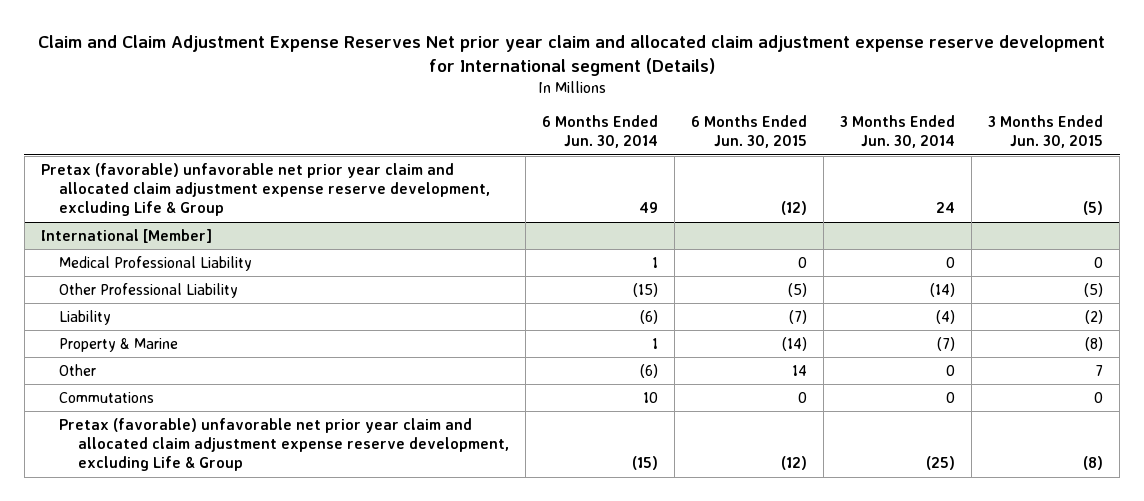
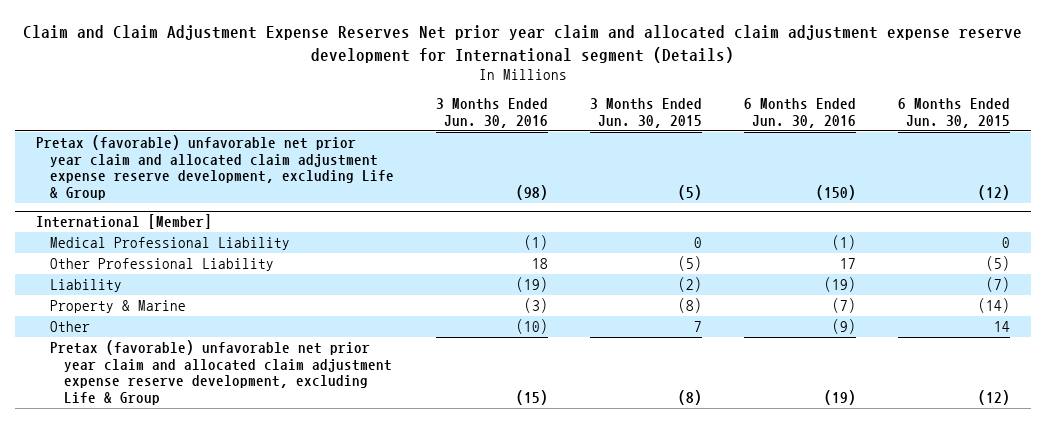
[542,115,659,149] 6 Months Ended Jun. 30, 2014 -> none
[840,115,956,149] 3 Months Ended Jun. 30, 2014 -> none
none -> [436,98,549,128] 3 Months Ended Jun. 30, 2016
none -> [744,98,857,128] 6 Months Ended Jun. 30, 2016
[59,391,155,403] Commutations -> none

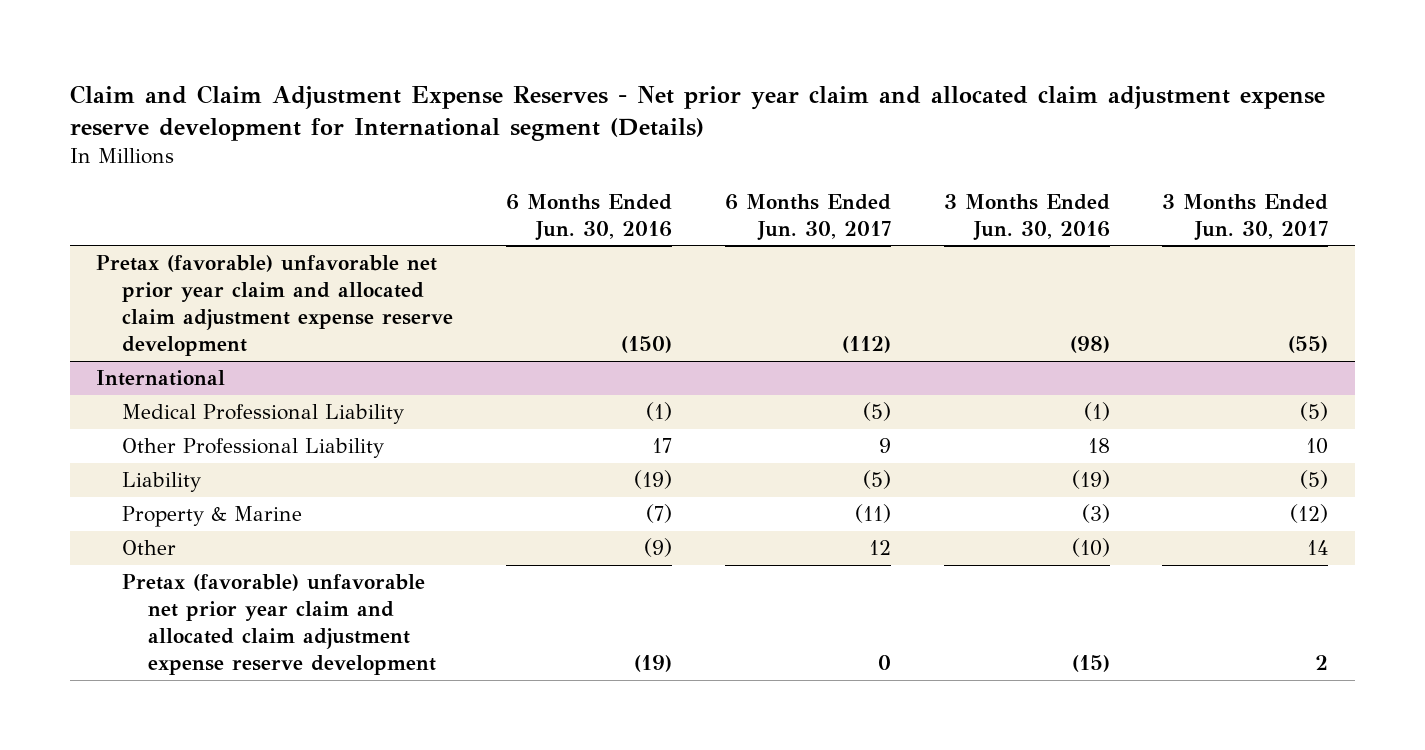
[23,25,1023,63] Claim and Claim Adjustment Expense Reserves Net prior year claim and allocated claim adjustment expense reserve development for International segment (Details) -> [69,84,1325,142] Claim and Claim Adjustment Expense Reserves - Net prior year claim and allocated claim adjustment expense reserve development for International segment (Details)
[590,98,703,128] 3 Months Ended Jun. 30, 2015 -> none
[898,98,1011,128] 6 Months Ended Jun. 30, 2015 -> none
none -> [724,193,891,241] 6 Months Ended Jun. 30, 2017
none -> [1162,193,1329,241] 3 Months Ended Jun. 30, 2017
[36,135,395,200] Pretax (favorable) unfavorable net prior year claim and allocated claim adjustment expense reserve development, excluding Life & Group -> [96,255,454,357] Pretax (favorable) unfavorable net prior year claim and allocated claim adjustment expense reserve development
[36,214,213,230] International [Member] -> [96,370,226,387] International
[50,340,393,405] Pretax (favorable) unfavorable net prior year claim and allocated claim adjustment expense reserve development, excluding Life & Group -> [122,574,436,676] Pretax (favorable) unfavorable net prior year claim and allocated claim adjustment expense reserve development

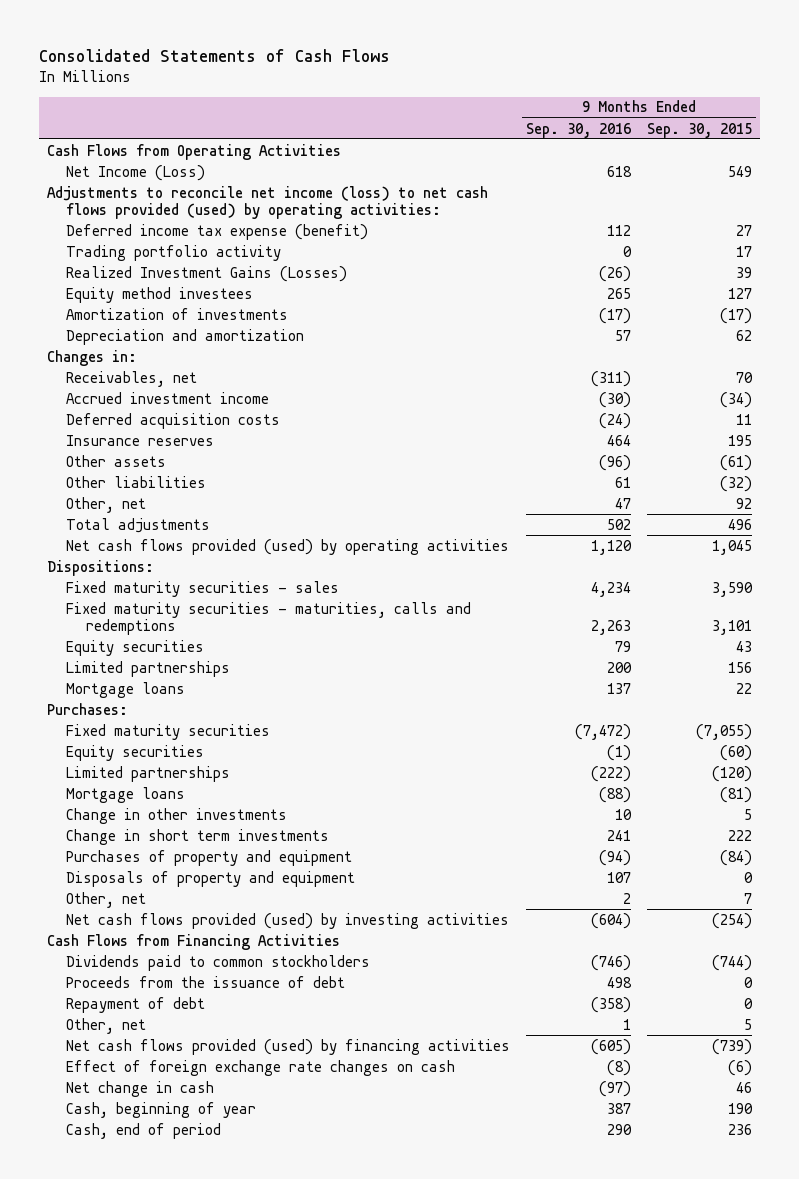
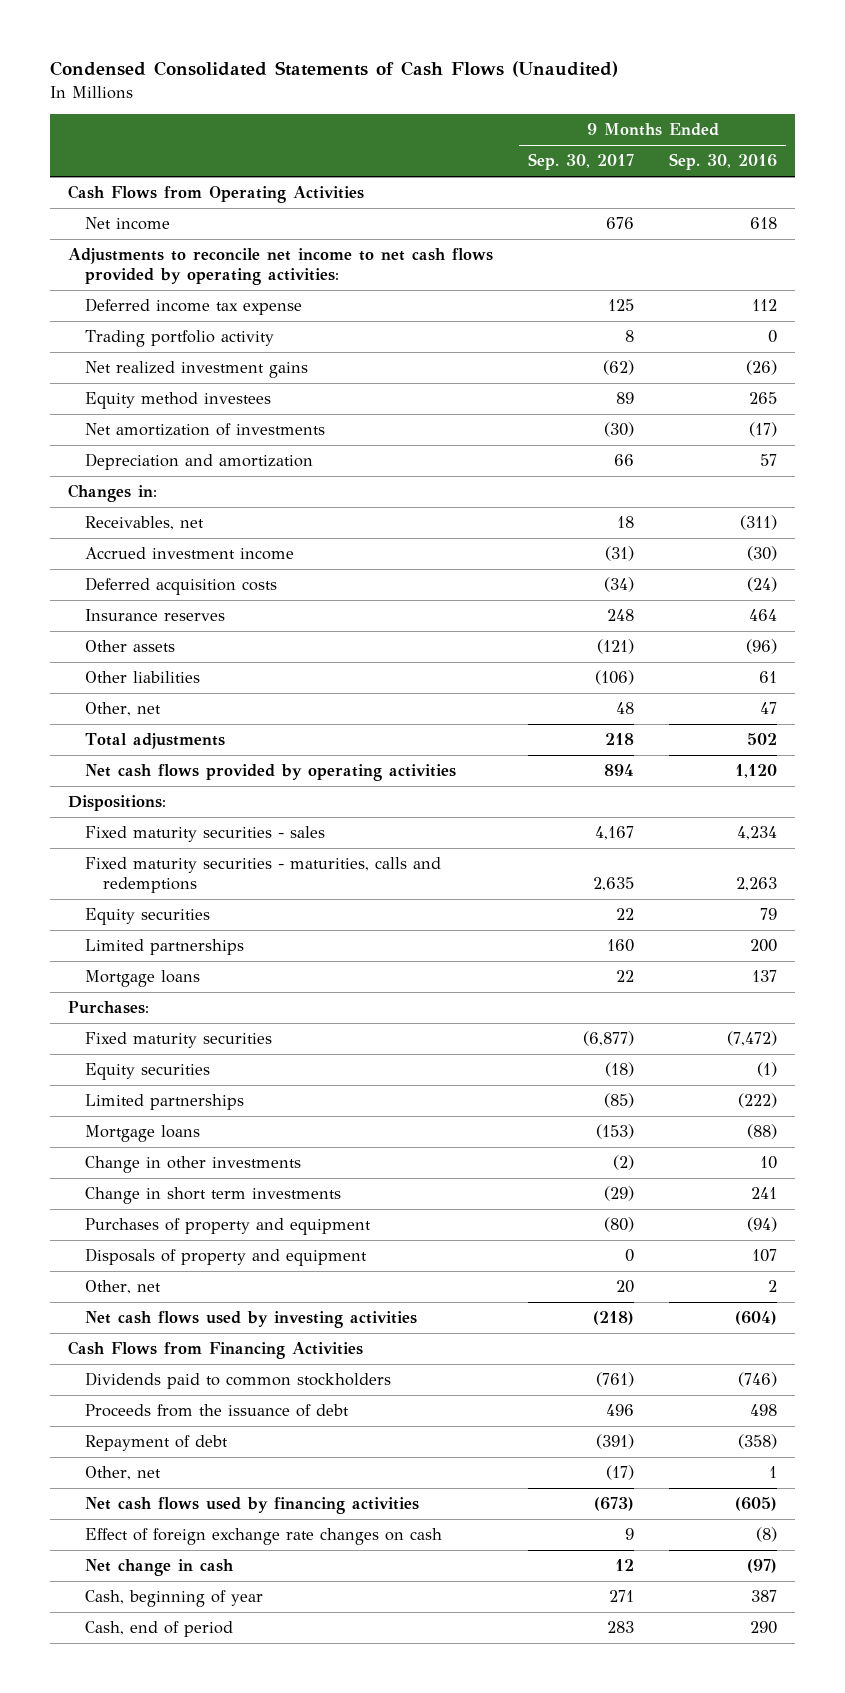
[38,48,390,62] Consolidated Statements of Cash Flows -> [49,61,618,78] Condensed Consolidated Statements of Cash Flows (Unaudited)
[647,122,753,138] Sep. 30, 2015 -> none
none -> [527,153,634,171] Sep. 30, 2017
[66,164,206,181] Net Income (Loss) -> [85,217,171,231] Net income
[46,185,488,219] Adjustments to reconcile net income (loss) to net cash flows provided (used) by operating activities: -> [67,248,493,286] Adjustments to reconcile net income to net cash flows provided by operating activities:
[66,223,369,240] Deferred income tax expense (benefit) -> [85,298,303,316] Deferred income tax expense
[66,265,348,282] Realized Investment Gains (Losses) -> [85,361,309,379] Net realized investment gains
[66,307,289,320] Amortization of investments -> [85,423,326,437] Net amortization of investments
[66,538,510,555] Net cash flows provided (used) by operating activities -> [85,764,457,782] Net cash flows provided by operating activities
[66,912,510,929] Net cash flows provided (used) by investing activities -> [85,1311,418,1329] Net cash flows used by investing activities
[66,1038,511,1055] Net cash flows provided (used) by financing activities -> [85,1497,420,1515] Net cash flows used by financing activities

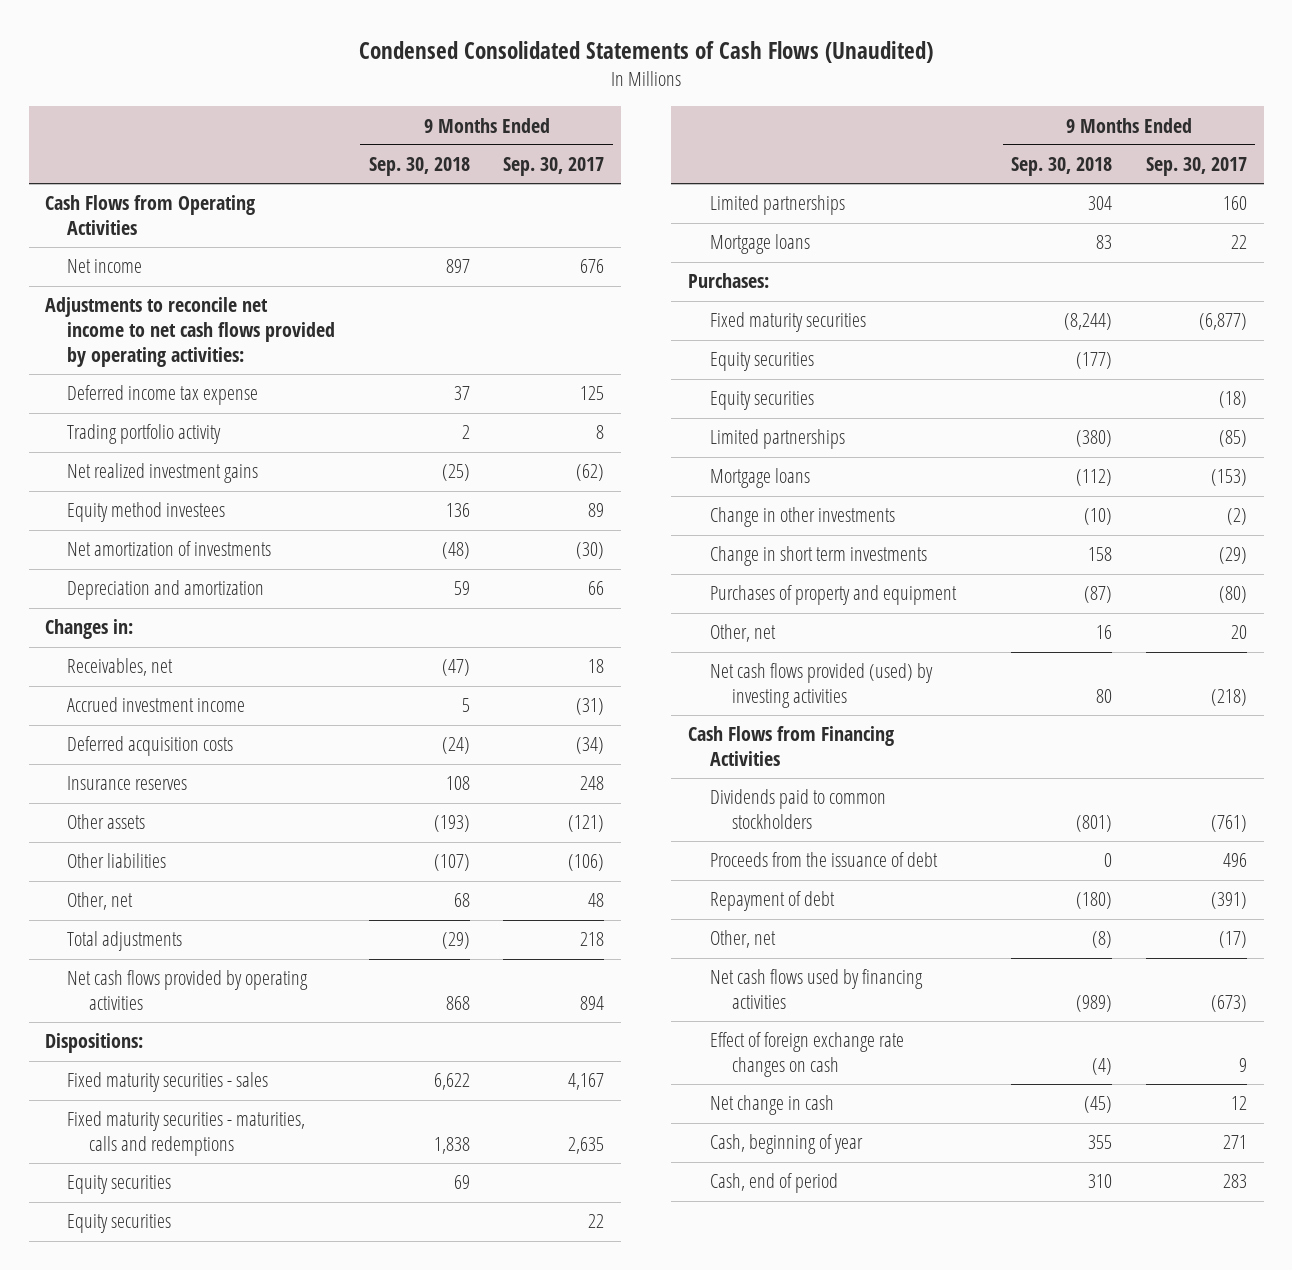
[669,153,778,171] Sep. 30, 2016 -> none
none -> [368,157,470,177] Sep. 30, 2018
none -> [67,1175,172,1195] Equity securities
none -> [709,352,814,372] Equity securities
[85,1248,368,1267] Disposals of property and equipment -> none
[85,1311,418,1329] Net cash flows used by investing activities -> [709,663,933,709] Net cash flows provided (used) by investing activities

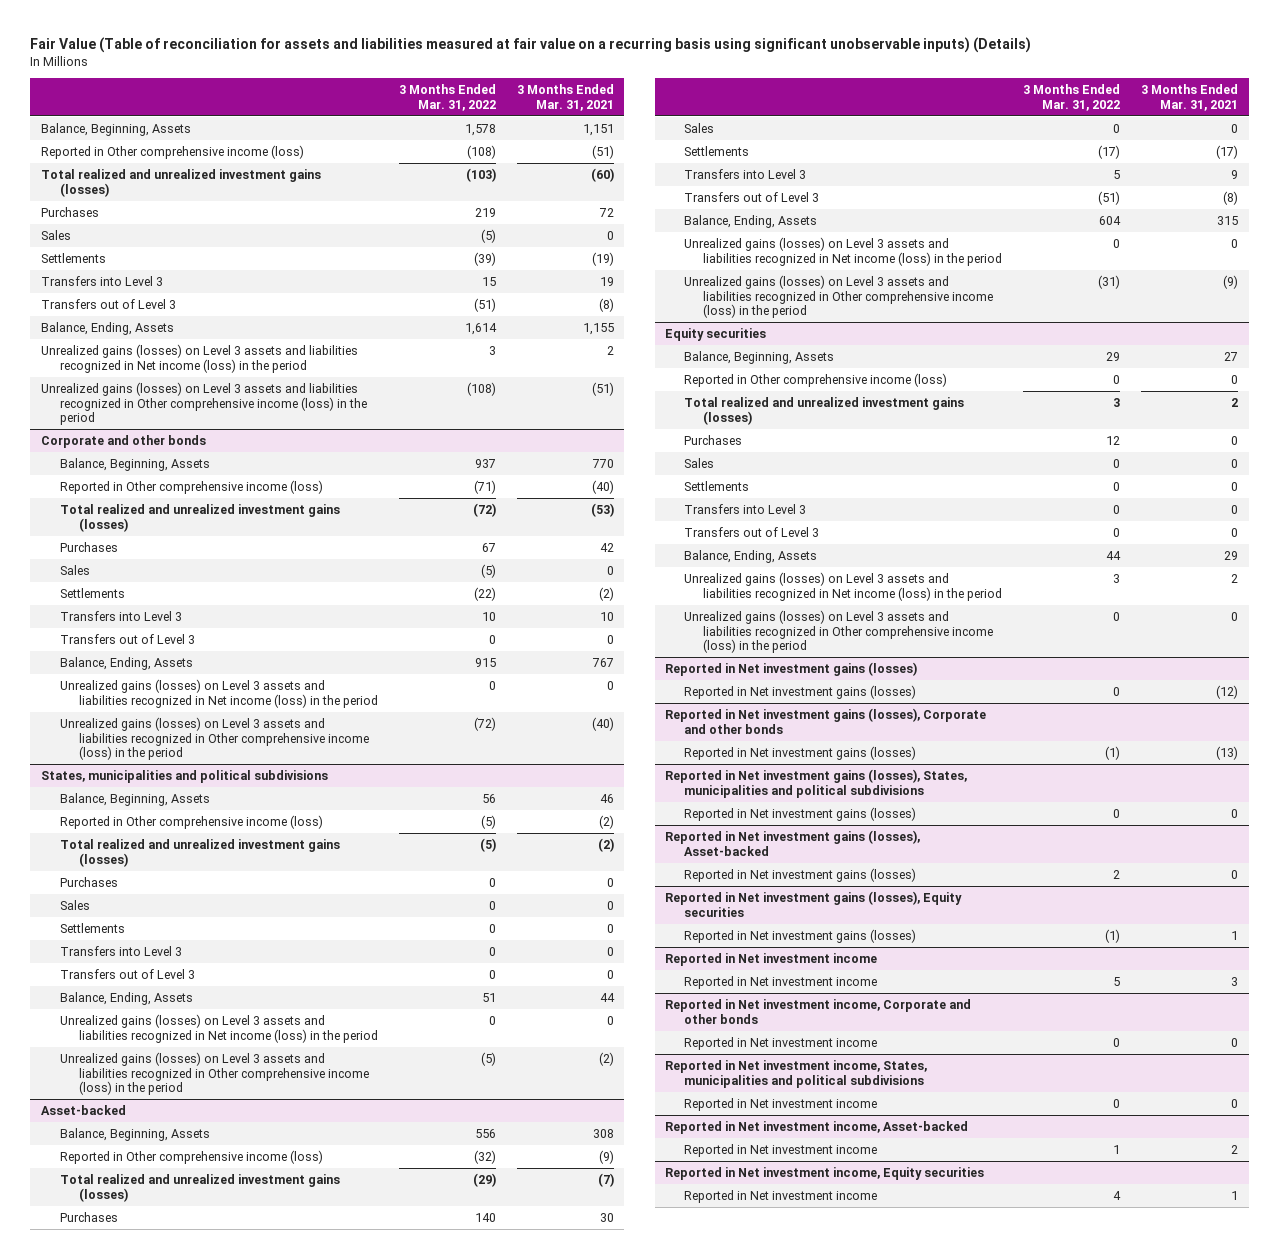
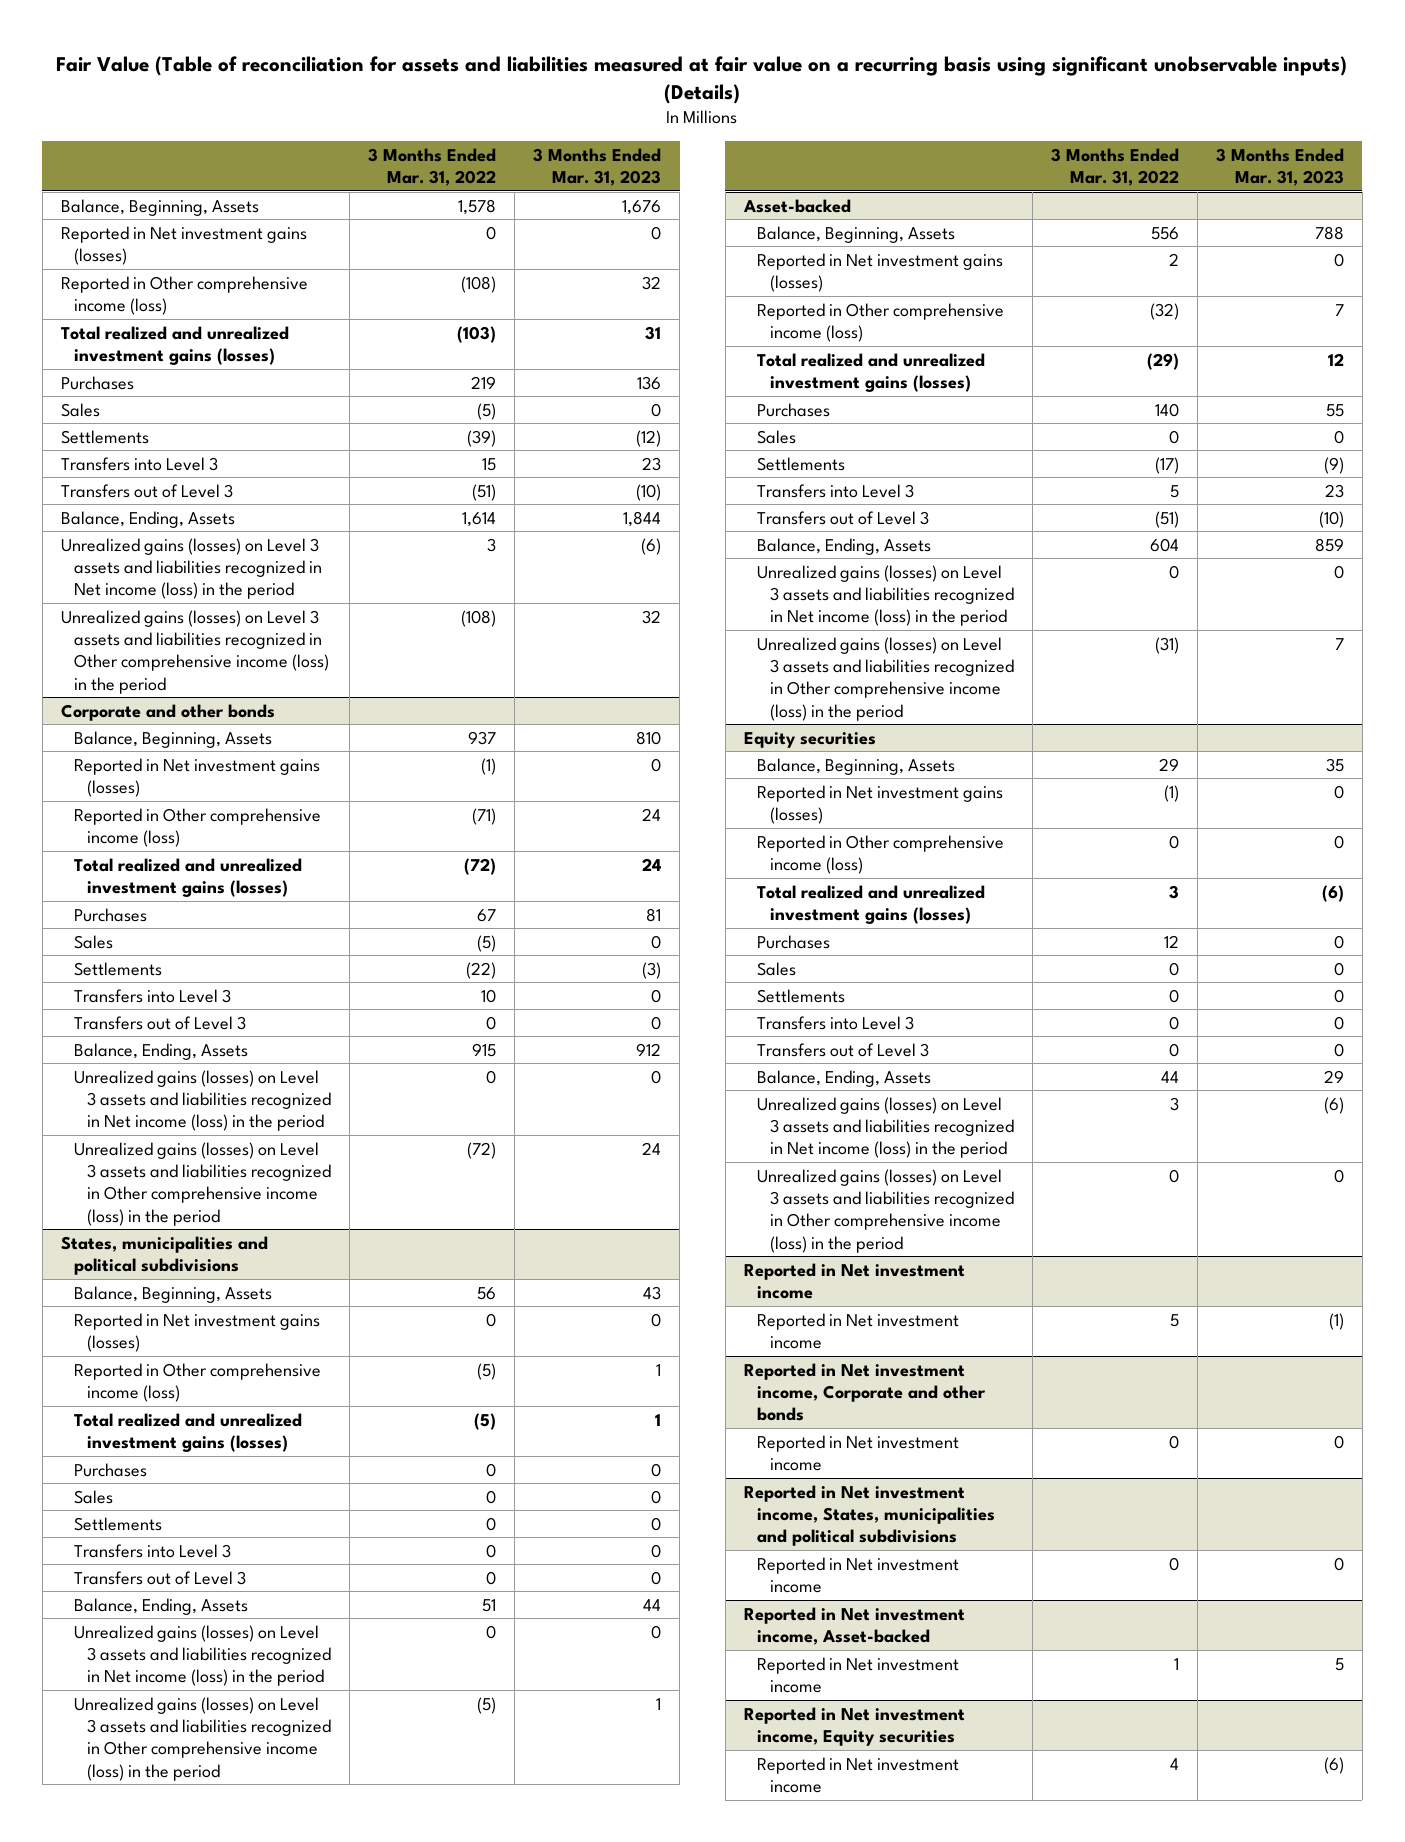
[516,83,614,111] 3 Months Ended Mar. 31, 2021 -> none
none -> [533,147,662,186] 3 Months Ended Mar. 31, 2023
none -> [61,225,308,265] Reported in Net investment gains (losses)
none -> [74,757,321,797] Reported in Net investment gains (losses)
none -> [74,1312,321,1352] Reported in Net investment gains (losses)
none -> [756,252,1003,292] Reported in Net investment gains (losses)
none -> [756,784,1003,824] Reported in Net investment gains (losses)
[665,661,918,676] Reported in Net investment gains (losses) -> none
[684,684,917,699] Reported in Net investment gains (losses) -> none
[665,707,987,734] Reported in Net investment gains (losses), Corporate and other bonds -> none
[684,745,917,760] Reported in Net investment gains (losses) -> none
[665,768,968,798] Reported in Net investment gains (losses), States, municipalities and political subdivisions -> none
[684,806,917,821] Reported in Net investment gains (losses) -> none
[665,829,921,856] Reported in Net investment gains (losses), Asset-backed -> none
[684,867,917,882] Reported in Net investment gains (losses) -> none
[665,890,963,917] Reported in Net investment gains (losses), Equity securities -> none
[684,928,917,943] Reported in Net investment gains (losses) -> none

